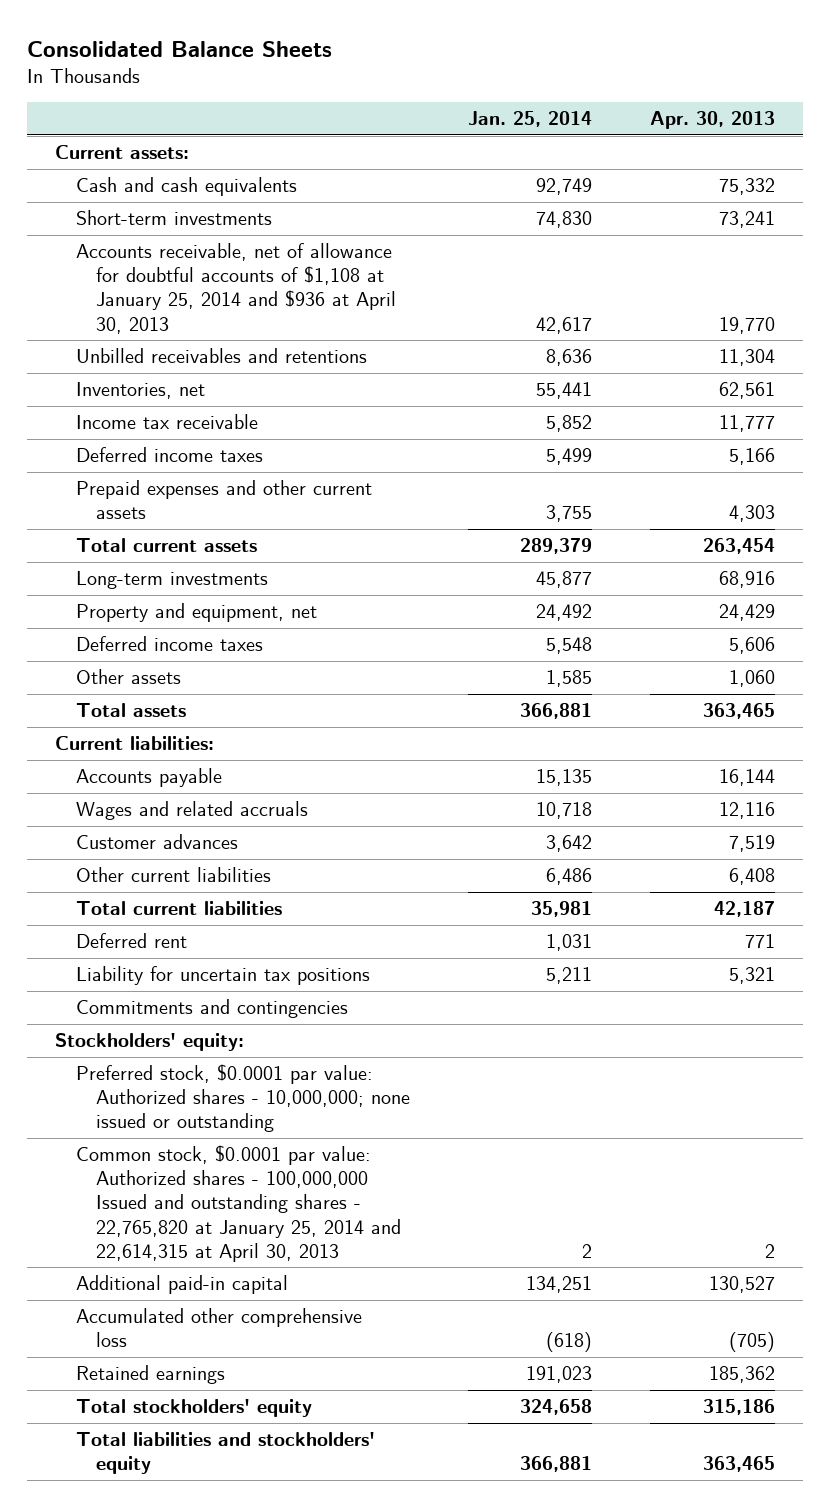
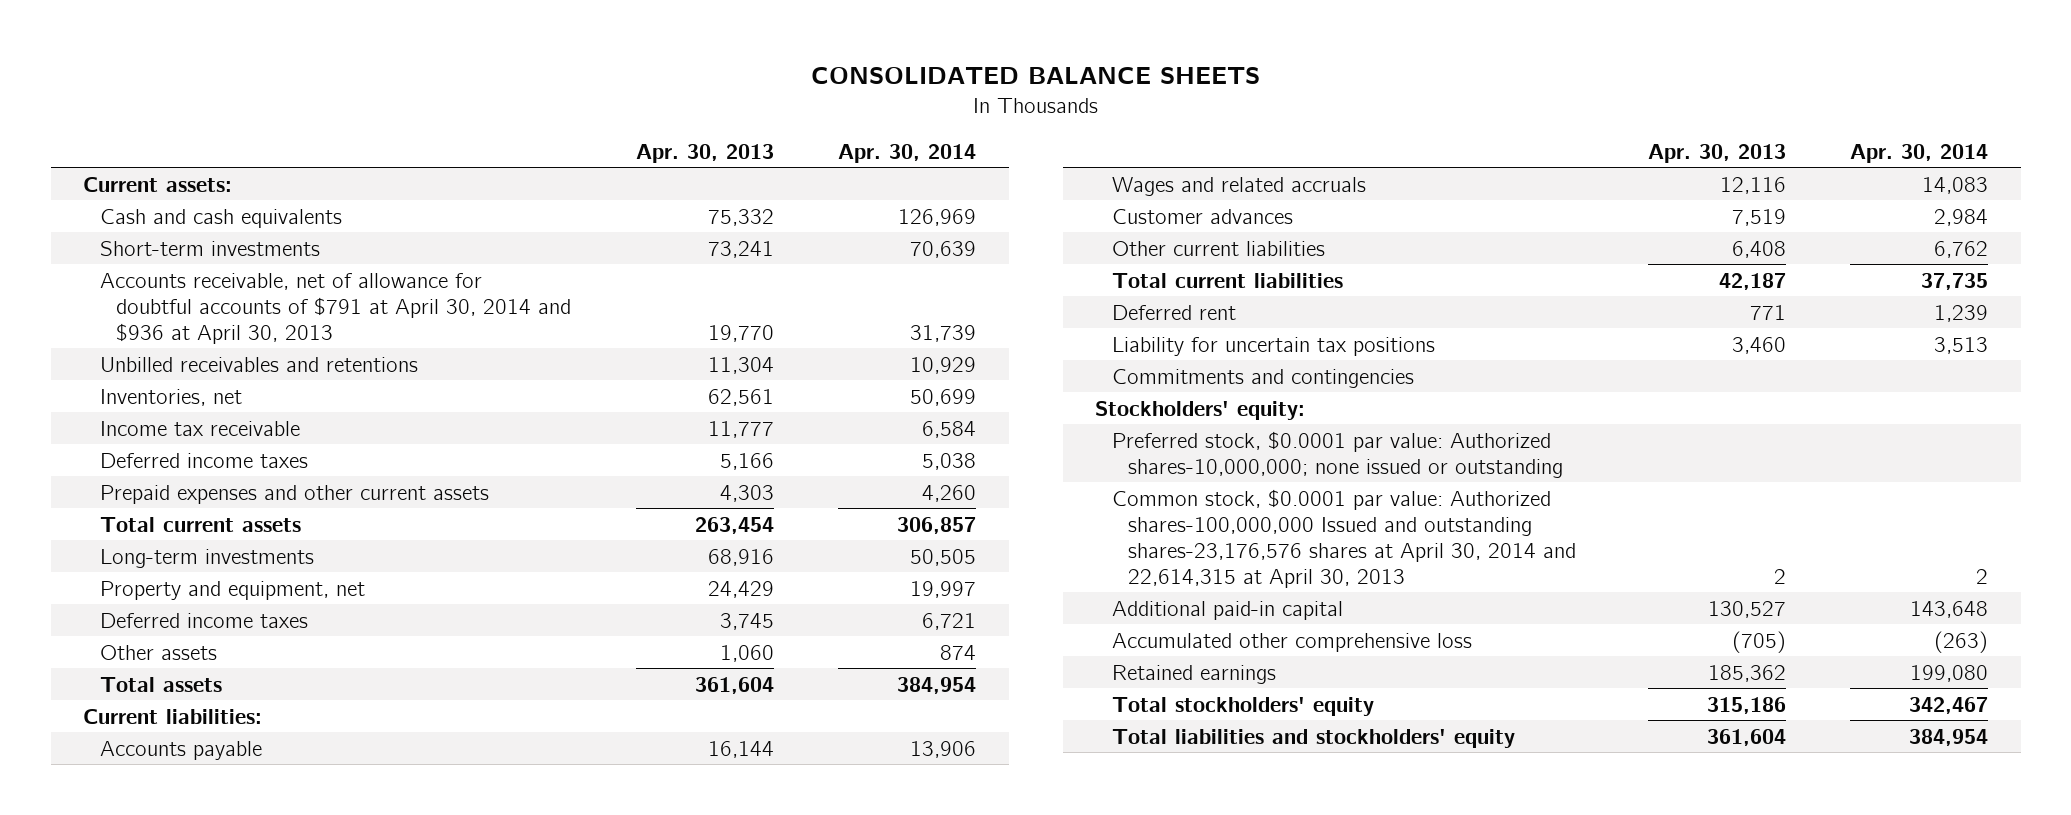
[26,40,332,57] Consolidated Balance Sheets -> [810,67,1260,85] CONSOLIDATED BALANCE SHEETS
[467,111,592,128] Jan. 25, 2014 -> none
none -> [838,143,977,163] Apr. 30, 2014
[75,243,397,334] Accounts receivable, net of allowance for doubtful accounts of $1,108 at January 25, 2014 and $936 at April 30, 2013 -> [99,272,572,344] Accounts receivable, net of allowance for doubtful accounts of $791 at April 30, 2014 and $936 at April 30, 2013
[728,637,775,655] 5,606 -> [719,612,774,630] 3,745
[702,703,775,720] 363,465 -> [694,676,774,694] 361,604
[728,967,775,985] 5,321 -> [1731,336,1786,354] 3,460
[75,1064,411,1133] Preferred stock, $0.0001 par value: Authorized shares - 10,000,000; none issued or outstanding -> [1111,430,1564,478] Preferred stock, $0.0001 par value: Authorized shares-10,000,000; none issued or outstanding
[75,1145,402,1262] Common stock, $0.0001 par value: Authorized shares - 100,000,000 Issued and outstanding shares - 22,765,820 at January 25, 2014 and 22,614,315 at April 30, 2013 -> [1111,488,1577,588] Common stock, $0.0001 par value: Authorized shares-100,000,000 Issued and outstanding shares-23,176,576 shares at April 30, 2014 and 22,614,315 at April 30, 2013
[702,1456,775,1473] 363,465 -> [1706,728,1786,746] 361,604

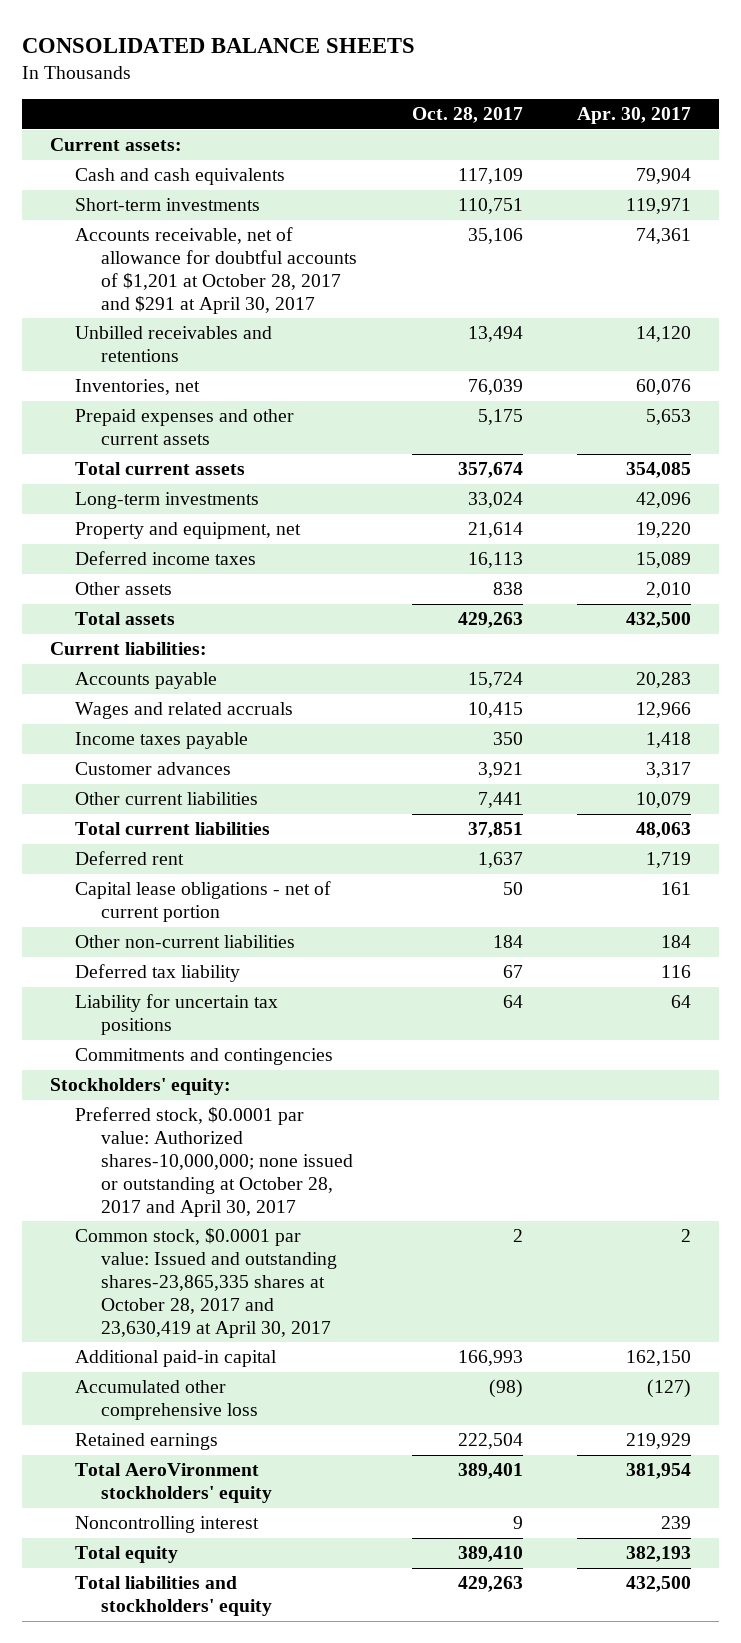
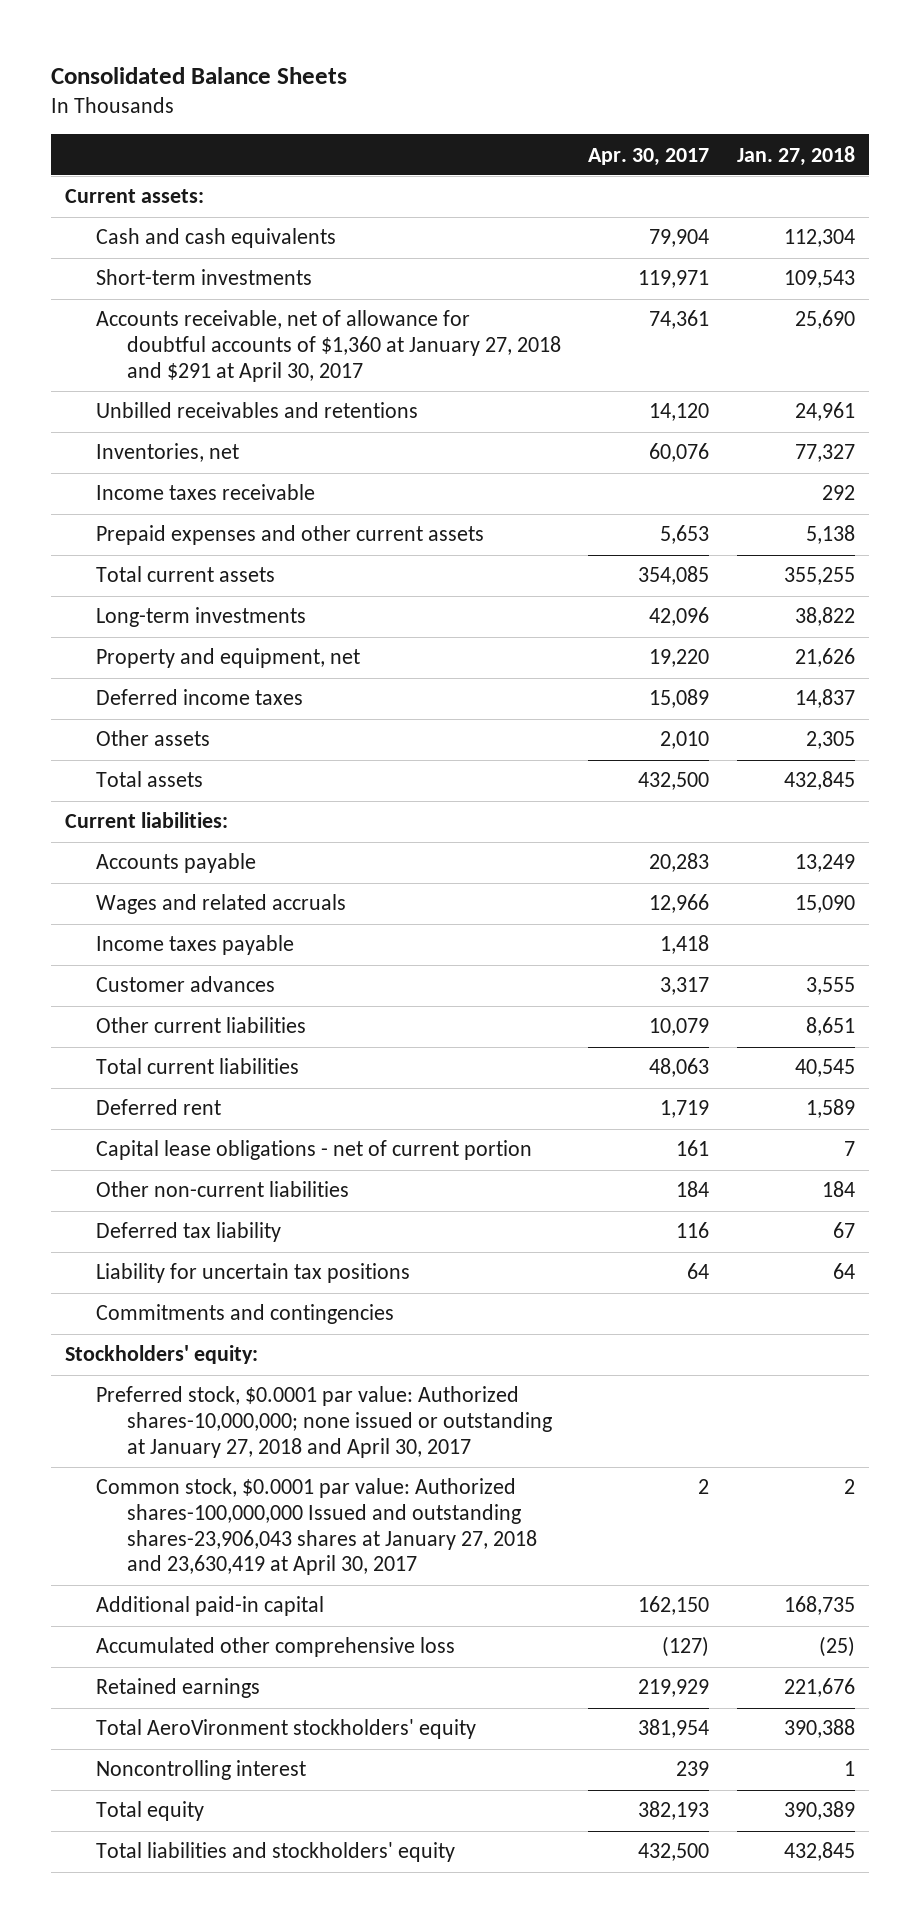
[22,37,416,53] CONSOLIDATED BALANCE SHEETS -> [50,66,347,84] Consolidated Balance Sheets
[411,107,523,124] Oct. 28, 2017 -> none
none -> [736,145,855,166] Jan. 27, 2018
[75,227,357,314] Accounts receivable, net of allowance for doubtful accounts of $1,201 at October 28, 2017 and $291 at April 30, 2017 -> [95,310,561,382] Accounts receivable, net of allowance for doubtful accounts of $1,360 at January 27, 2018 and $291 at April 30, 2017
none -> [95,484,315,501] Income taxes receivable
[75,1107,353,1217] Preferred stock, $0.0001 par value: Authorized shares-10,000,000; none issued or outstanding at October 28, 2017 and April 30, 2017 -> [95,1386,552,1458] Preferred stock, $0.0001 par value: Authorized shares-10,000,000; none issued or outstanding at January 27, 2018 and April 30, 2017
[75,1228,337,1338] Common stock, $0.0001 par value: Issued and outstanding shares-23,865,335 shares at October 28, 2017 and 23,630,419 at April 30, 2017 -> [95,1478,537,1576] Common stock, $0.0001 par value: Authorized shares-100,000,000 Issued and outstanding shares-23,906,043 shares at January 27, 2018 and 23,630,419 at April 30, 2017

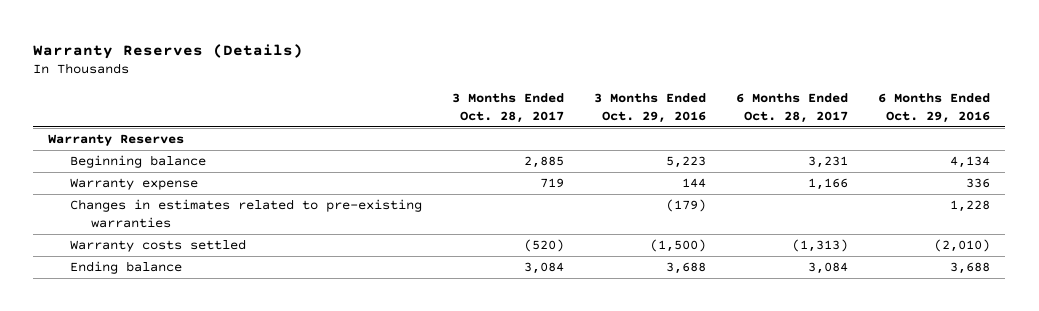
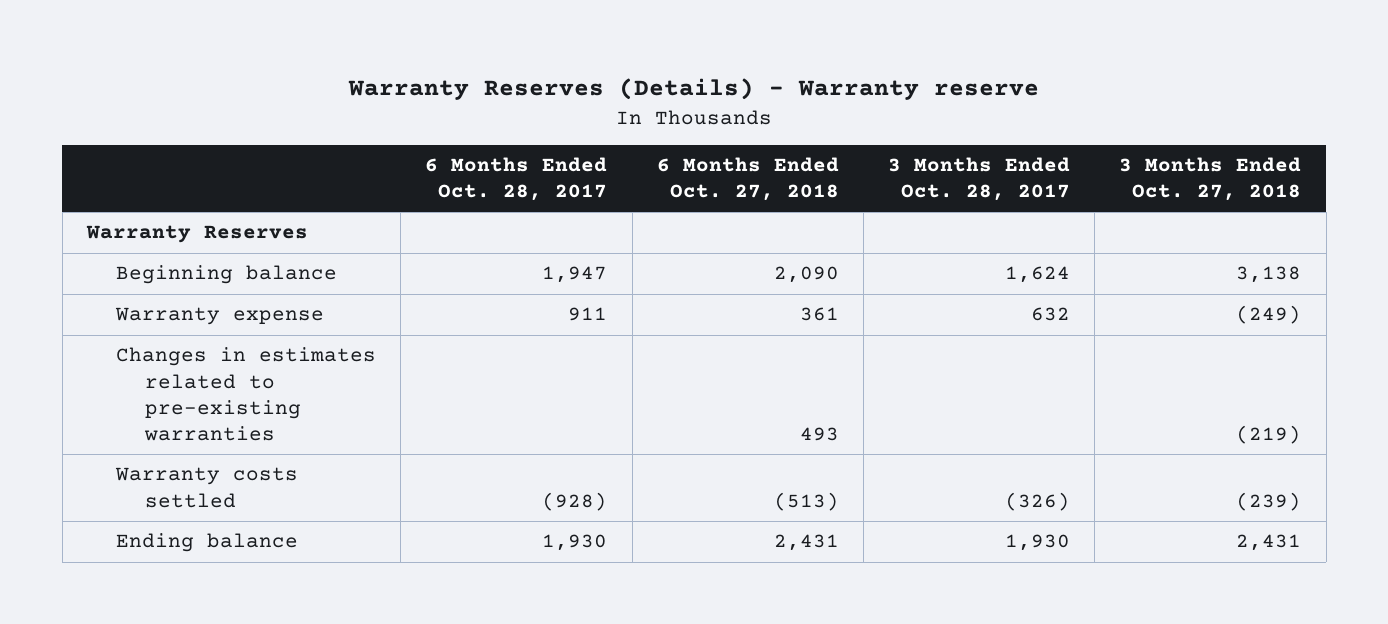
[33,43,304,59] Warranty Reserves (Details) -> [348,77,1040,100] Warranty Reserves (Details) - Warranty reserve
[593,93,706,123] 3 Months Ended Oct. 29, 2016 -> none
[878,93,991,123] 6 Months Ended Oct. 29, 2016 -> none
none -> [656,157,839,202] 6 Months Ended Oct. 27, 2018
none -> [1119,157,1302,202] 3 Months Ended Oct. 27, 2018
[523,156,564,169] 2,885 -> [1005,266,1071,284] 1,624
[807,156,848,169] 3,231 -> [542,266,608,284] 1,947
[539,178,564,189] 719 -> [1031,307,1071,322] 632
[807,178,848,191] 1,166 -> [568,307,608,322] 911
[523,239,564,253] (520) -> [1005,491,1071,511] (326)
[791,239,848,253] (1,313) -> [542,491,608,511] (928)
[523,262,564,275] 3,084 -> [1005,534,1071,552] 1,930
[807,262,848,275] 3,084 -> [542,534,608,552] 1,930

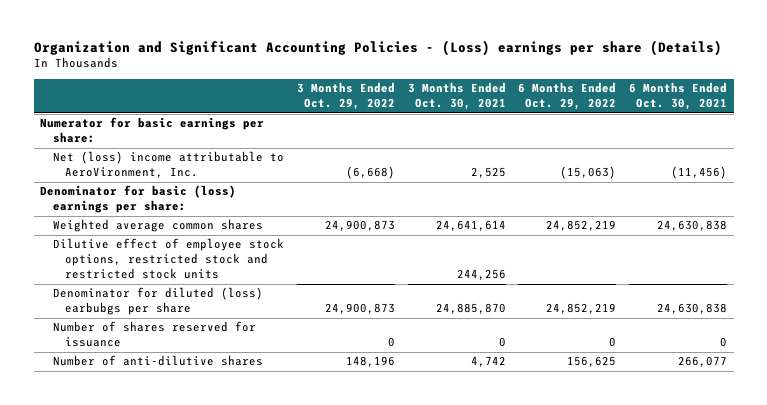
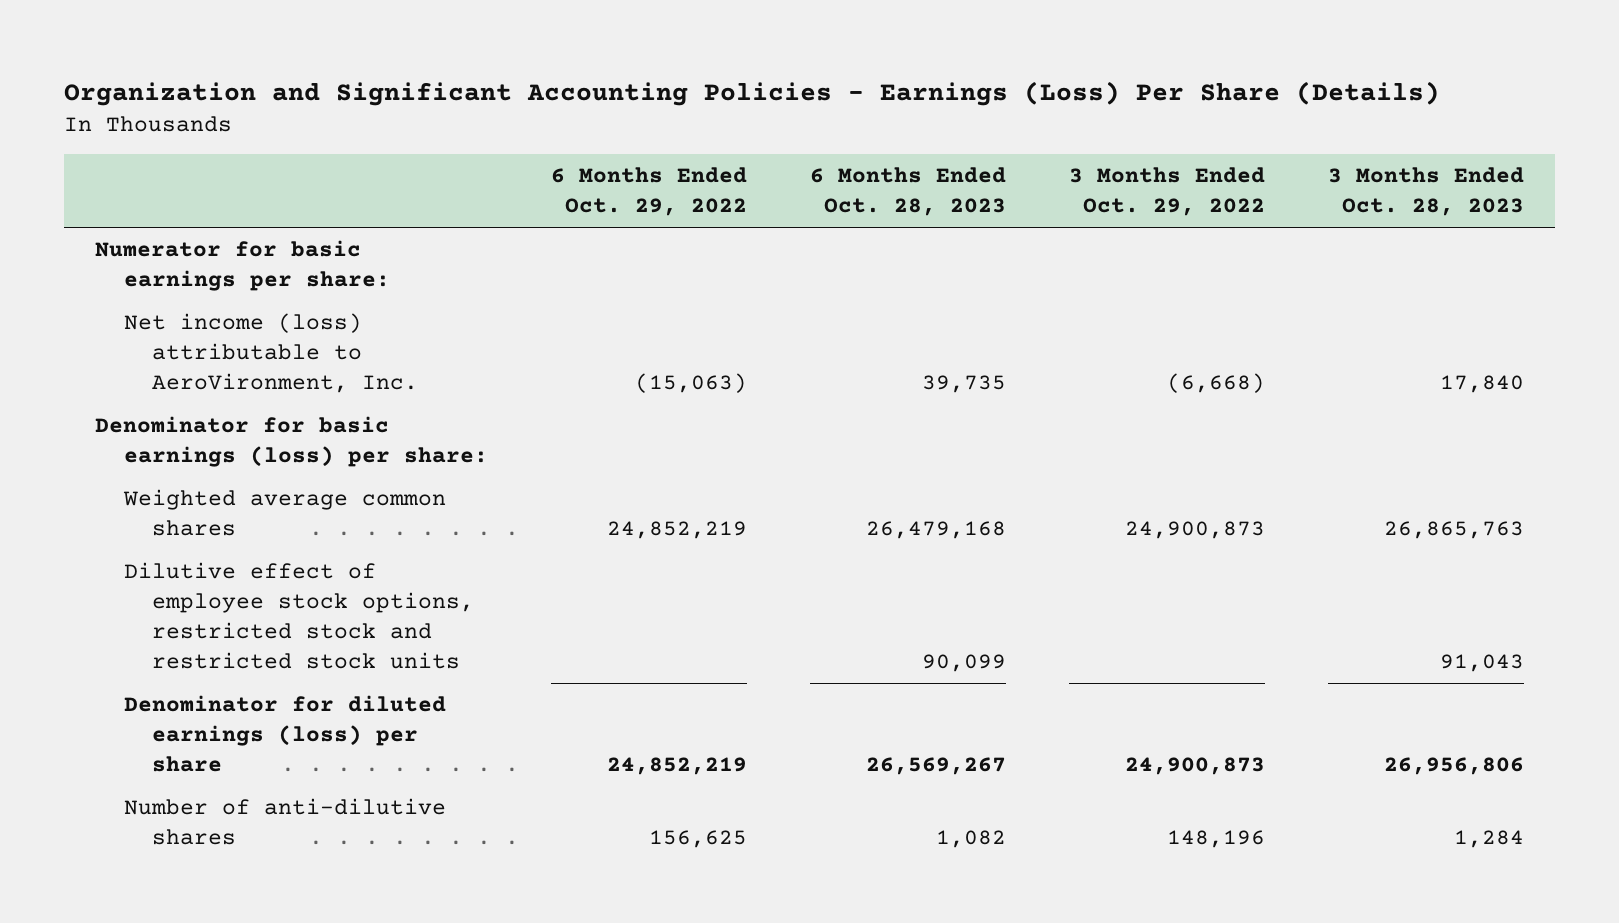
[33,39,722,56] Organization and Significant Accounting Policies - (Loss) earnings per share (Details) -> [63,80,1440,106] Organization and Significant Accounting Policies - Earnings (Loss) Per Share (Details)
[407,82,506,111] 3 Months Ended Oct. 30, 2021 -> none
[629,82,728,111] 6 Months Ended Oct. 30, 2021 -> none
none -> [809,167,1006,217] 6 Months Ended Oct. 28, 2023
none -> [1327,167,1524,217] 3 Months Ended Oct. 28, 2023
[52,151,284,179] Net (loss) income attributable to AeroVironment, Inc. -> [123,313,419,394] Net income (loss) attributable to AeroVironment, Inc.
[40,185,237,214] Denominator for basic (loss) earnings per share: -> [95,416,488,468] Denominator for basic earnings (loss) per share:
[52,321,256,348] Number of shares reserved for issuance -> none
[52,287,263,316] Denominator for diluted (loss) earbubgs per share -> [123,695,446,773] Denominator for diluted earnings (loss) per share

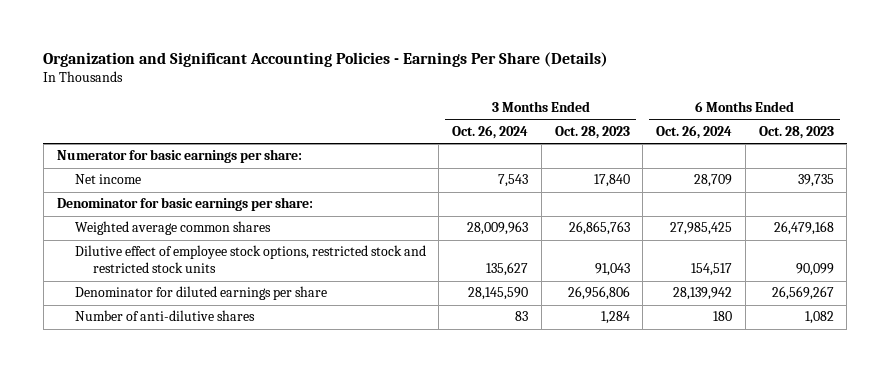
[63,80,1440,106] Organization and Significant Accounting Policies - Earnings (Loss) Per Share (Details) -> [43,52,609,68] Organization and Significant Accounting Policies - Earnings Per Share (Details)
[550,167,747,217] 6 Months Ended Oct. 29, 2022 -> none
[1068,167,1265,217] 3 Months Ended Oct. 29, 2022 -> none
none -> [452,124,529,139] Oct. 26, 2024
none -> [656,124,733,139] Oct. 26, 2024
[123,313,419,394] Net income (loss) attributable to AeroVironment, Inc. -> [74,174,141,185] Net income
[95,416,488,468] Denominator for basic earnings (loss) per share: -> [56,197,313,212] Denominator for basic earnings per share:
[123,695,446,773] Denominator for diluted earnings (loss) per share -> [74,286,327,301] Denominator for diluted earnings per share

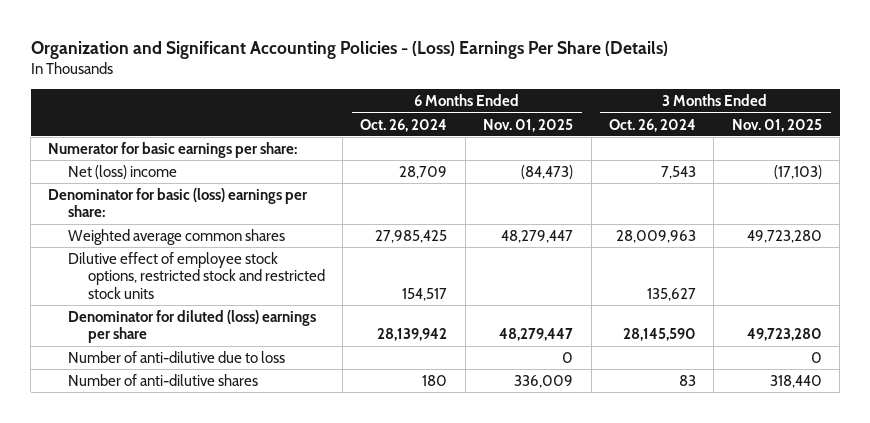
[43,52,609,68] Organization and Significant Accounting Policies - Earnings Per Share (Details) -> [30,40,668,59] Organization and Significant Accounting Policies - (Loss) Earnings Per Share (Details)
[554,125,630,139] Oct. 28, 2023 -> none
[758,125,834,139] Oct. 28, 2023 -> none
none -> [483,118,574,132] Nov. 01, 2025
none -> [731,118,822,132] Nov. 01, 2025
[74,174,141,185] Net income -> [68,164,178,179] Net (loss) income
[56,197,313,212] Denominator for basic earnings per share: -> [48,187,309,218] Denominator for basic (loss) earnings per share:
[74,286,327,301] Denominator for diluted earnings per share -> [68,309,317,344] Denominator for diluted (loss) earnings per share
none -> [68,350,286,363] Number of anti-dilutive due to loss

